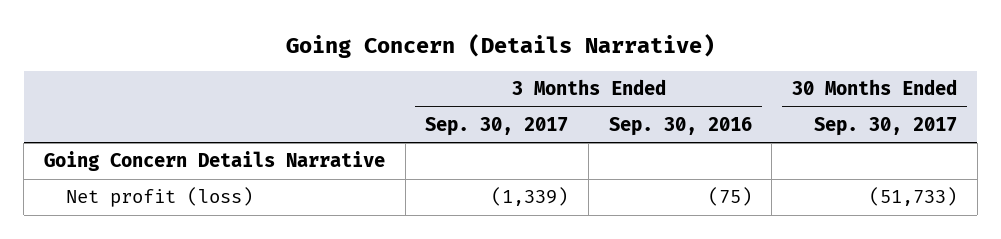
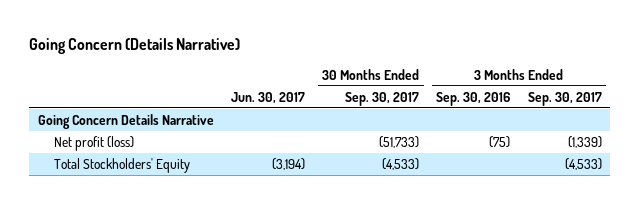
none -> [231,91,306,104] Jun. 30, 2017
none -> [54,157,191,173] Total Stockholders' Equity

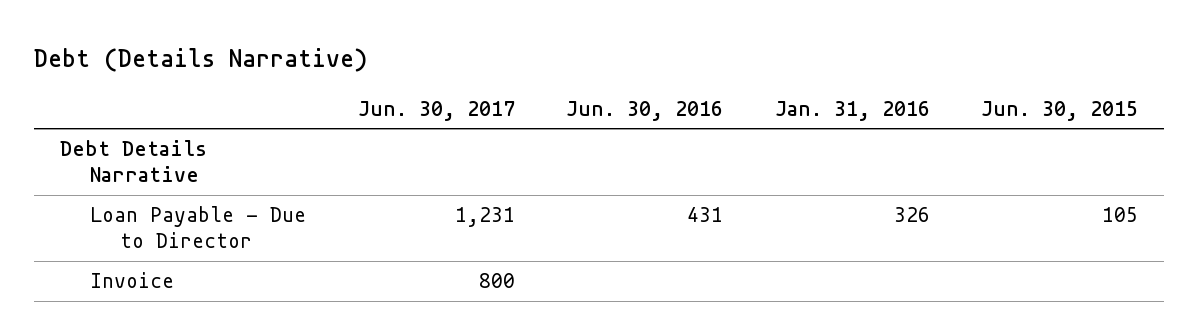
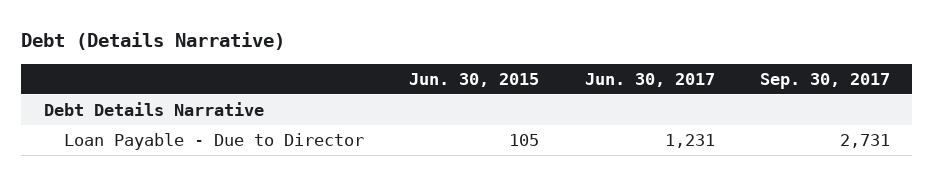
[566,100,724,121] Jun. 30, 2016 -> none
[774,100,930,121] Jan. 31, 2016 -> none
none -> [759,72,890,89] Sep. 30, 2017
[90,272,175,289] Invoice -> none

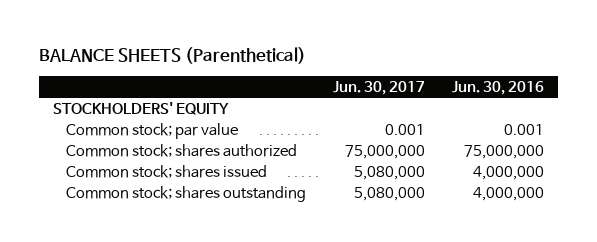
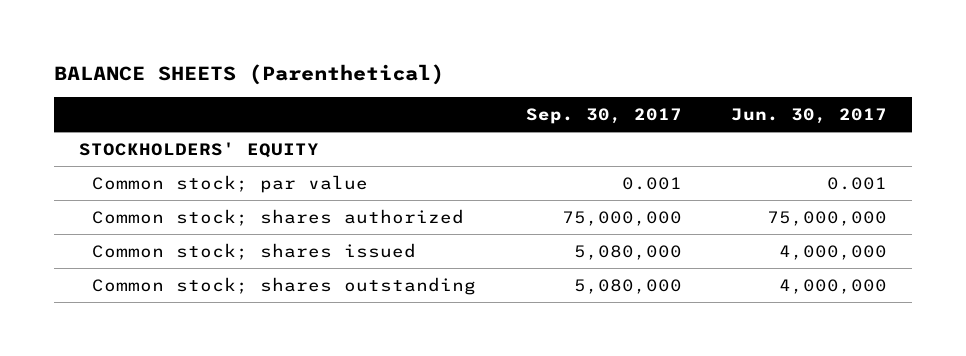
[452,80,545,95] Jun. 30, 2016 -> none
none -> [525,107,682,124] Sep. 30, 2017
[353,165,425,180] 5,080,000 -> [779,244,888,260] 4,000,000
[353,186,425,201] 5,080,000 -> [779,278,888,294] 4,000,000

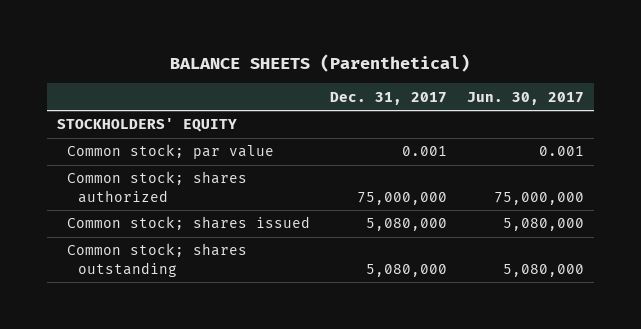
[525,107,682,124] Sep. 30, 2017 -> none
none -> [330,91,448,105] Dec. 31, 2017
[779,244,888,260] 4,000,000 -> [503,218,585,232] 5,080,000
[779,278,888,294] 4,000,000 -> [503,263,585,277] 5,080,000

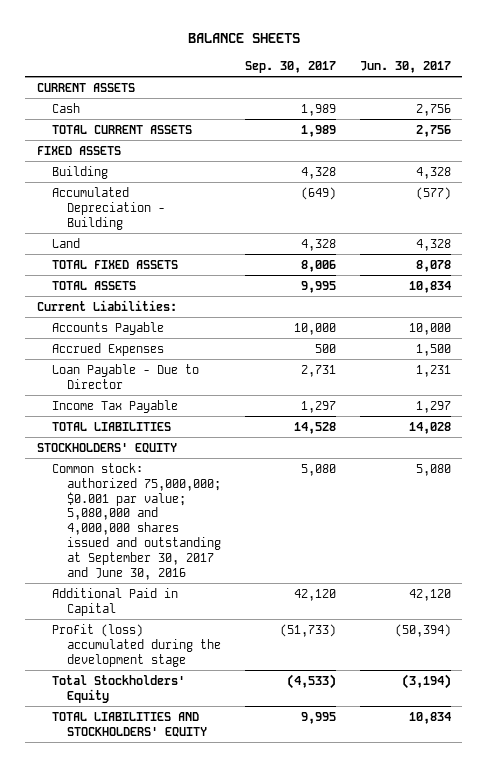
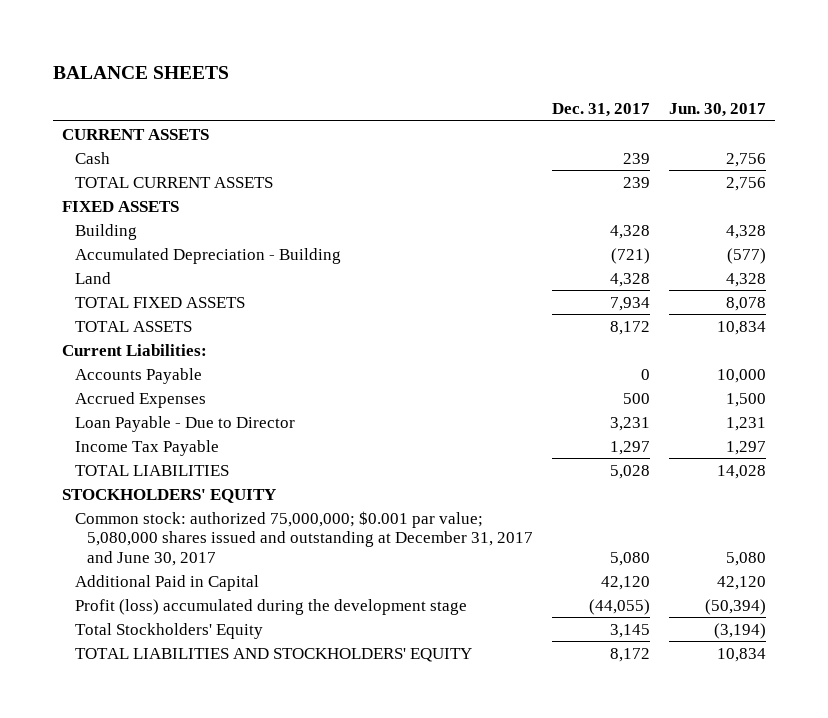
[244,61,336,74] Sep. 30, 2017 -> none
none -> [551,102,650,117] Dec. 31, 2017
[51,462,221,580] Common stock: authorized 75,000,000; $0.001 par value; 5,080,000 and 4,000,000 shares issued and outstanding at September 30, 2017 and June 30, 2016 -> [74,510,534,566] Common stock: authorized 75,000,000; $0.001 par value; 5,080,000 shares issued and outstanding at December 31, 2017 and June 30, 2017

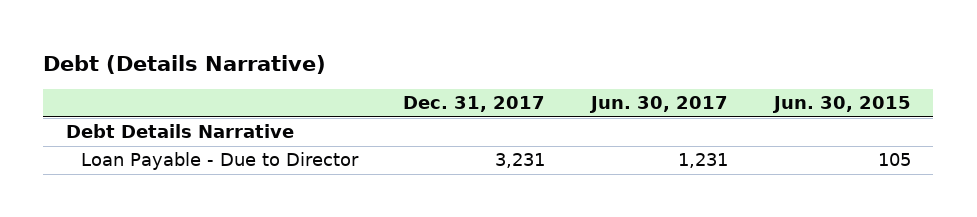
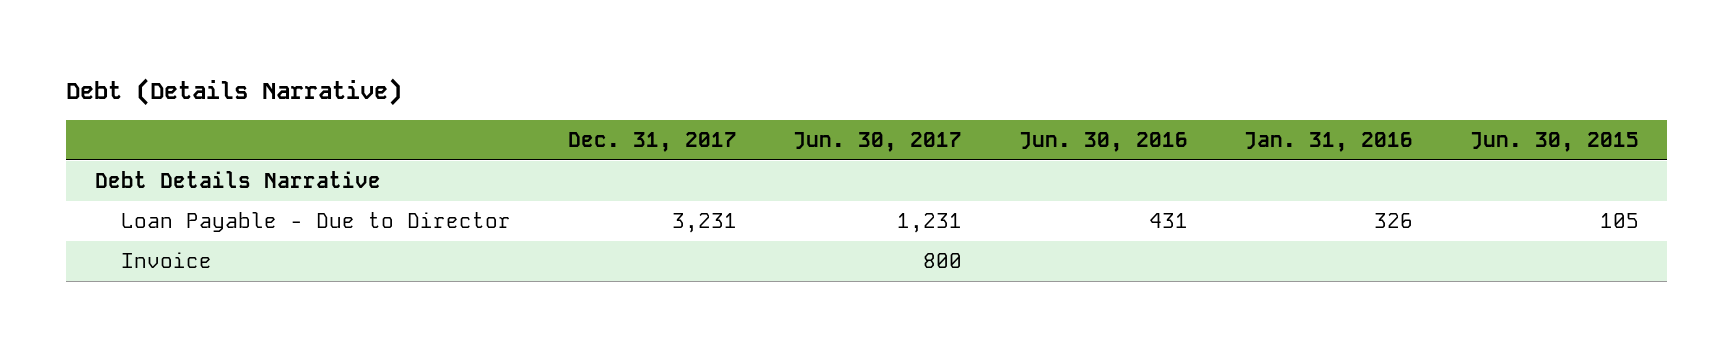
none -> [1018,132,1188,153] Jun. 30, 2016
none -> [1244,132,1414,153] Jan. 31, 2016
none -> [121,252,213,269] Invoice

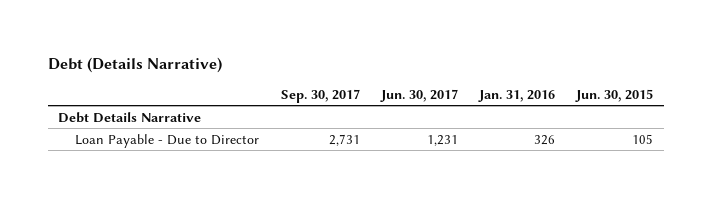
[567,132,737,153] Dec. 31, 2017 -> none
[1018,132,1188,153] Jun. 30, 2016 -> none
none -> [280,88,360,103] Sep. 30, 2017
[121,252,213,269] Invoice -> none

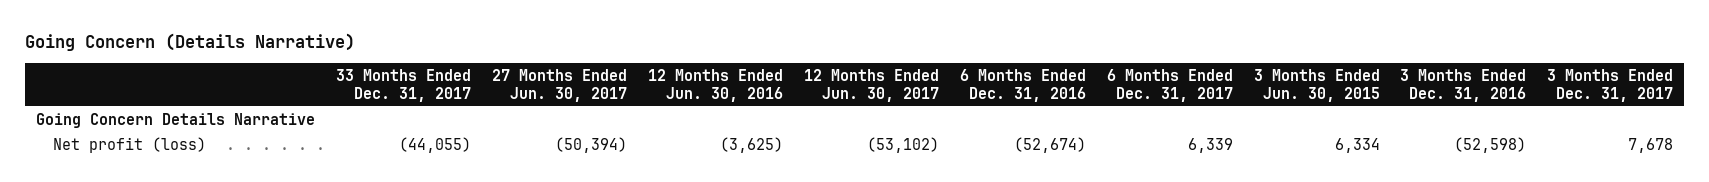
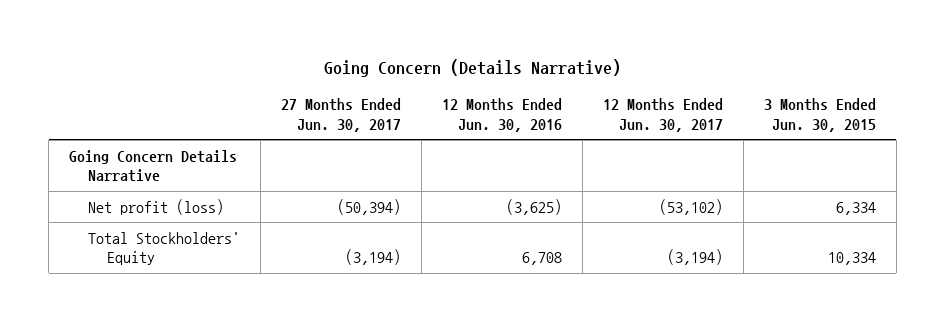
[335,69,471,102] 33 Months Ended Dec. 31, 2017 -> none
[959,69,1086,102] 6 Months Ended Dec. 31, 2016 -> none
[1106,69,1233,102] 6 Months Ended Dec. 31, 2017 -> none
[1400,69,1527,102] 3 Months Ended Dec. 31, 2016 -> none
[1547,69,1674,102] 3 Months Ended Dec. 31, 2017 -> none
none -> [88,231,241,266] Total Stockholders' Equity

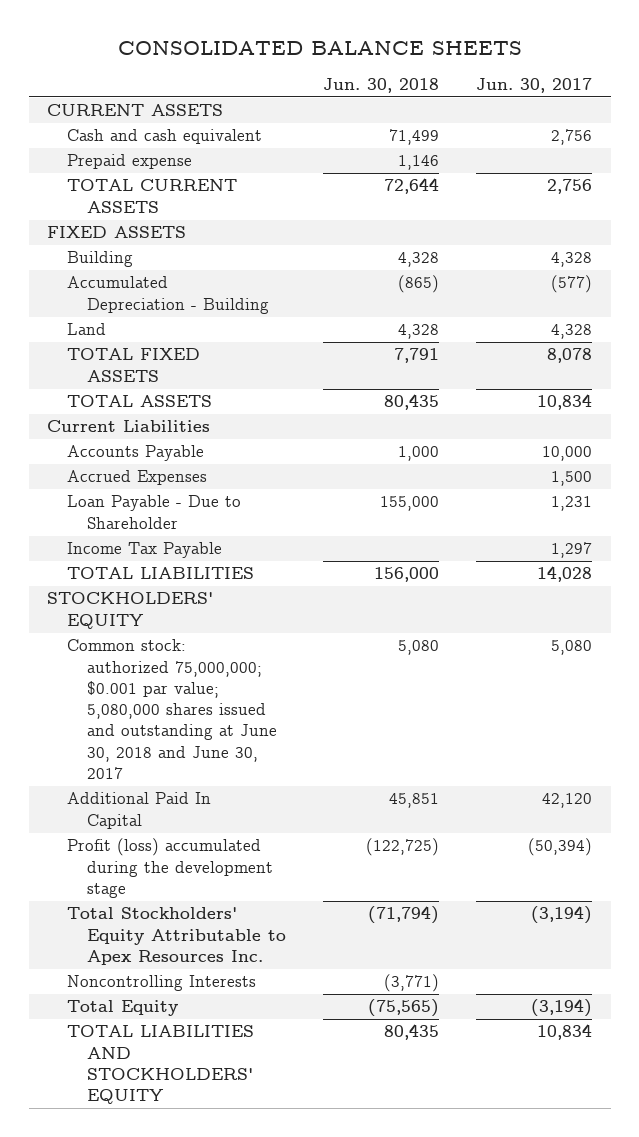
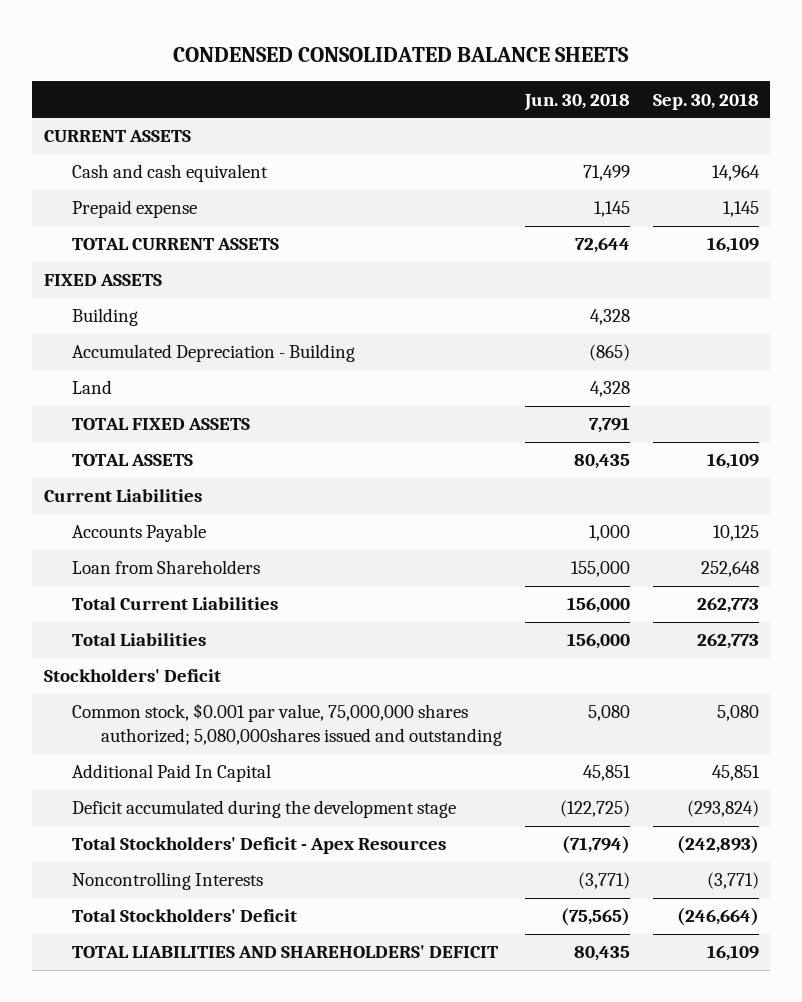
[117,40,522,55] CONSOLIDATED BALANCE SHEETS -> [173,47,630,63] CONDENSED CONSOLIDATED BALANCE SHEETS
[476,77,593,93] Jun. 30, 2017 -> none
none -> [652,92,759,110] Sep. 30, 2018
[398,155,440,171] 1,146 -> [593,201,630,218] 1,145
[67,470,208,486] Accrued Expenses -> none
[67,542,223,559] Income Tax Payable -> none
[67,495,242,529] Loan Payable - Due to Shareholder -> [72,560,261,575] Loan from Shareholders
none -> [72,597,279,611] Total Current Liabilities
[67,567,255,580] TOTAL LIABILITIES -> [72,633,207,647] Total Liabilities
[47,592,214,629] STOCKHOLDERS' EQUITY -> [43,669,221,683] Stockholders' Deficit
[67,639,278,780] Common stock: authorized 75,000,000; $0.001 par value; 5,080,000 shares issued and outstanding at June 30, 2018 and June 30, 2017 -> [72,703,502,747] Common stock, $0.001 par value, 75,000,000 shares authorized; 5,080,000shares issued and outstanding
[67,838,274,898] Profit (loss) accumulated during the development stage -> [72,800,457,819] Deficit accumulated during the development stage
[67,907,287,965] Total Stockholders' Equity Attributable to Apex Resources Inc. -> [72,837,447,855] Total Stockholders' Deficit - Apex Resources
[67,1000,179,1017] Total Equity -> [72,909,298,923] Total Stockholders' Deficit
[67,1025,255,1105] TOTAL LIABILITIES AND STOCKHOLDERS' EQUITY -> [72,945,499,959] TOTAL LIABILITIES AND SHAREHOLDERS' DEFICIT

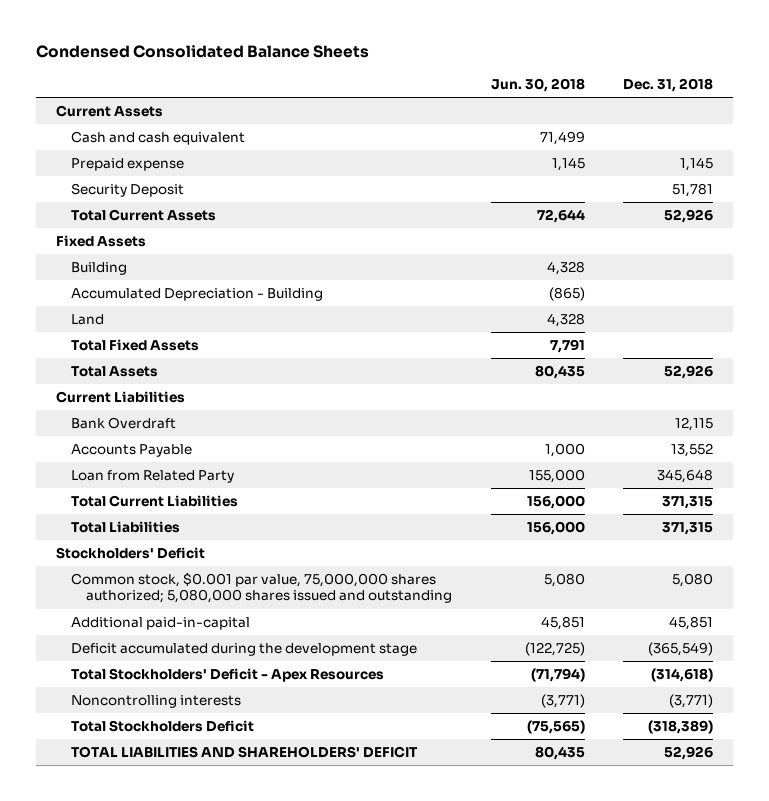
[173,47,630,63] CONDENSED CONSOLIDATED BALANCE SHEETS -> [36,45,370,59] Condensed Consolidated Balance Sheets
[652,92,759,110] Sep. 30, 2018 -> none
none -> [623,78,714,93] Dec. 31, 2018
[43,130,191,143] CURRENT ASSETS -> [55,105,163,118] Current Assets
none -> [70,183,184,198] Security Deposit
[72,238,280,251] TOTAL CURRENT ASSETS -> [70,209,216,222] Total Current Assets
[43,274,162,287] FIXED ASSETS -> [55,235,146,248] Fixed Assets
[72,418,251,431] TOTAL FIXED ASSETS -> [70,339,199,352] Total Fixed Assets
[72,454,194,467] TOTAL ASSETS -> [70,366,158,378] Total Assets
none -> [70,417,176,430] Bank Overdraft
[72,560,261,575] Loan from Shareholders -> [70,470,234,484] Loan from Related Party
[72,703,502,747] Common stock, $0.001 par value, 75,000,000 shares authorized; 5,080,000shares issued and outstanding -> [70,572,453,604] Common stock, $0.001 par value, 75,000,000 shares authorized; 5,080,000 shares issued and outstanding
[72,764,272,783] Additional Paid In Capital -> [70,617,250,631] Additional paid-in-capital
[72,872,264,891] Noncontrolling Interests -> [70,695,241,709] Noncontrolling interests
[72,909,298,923] Total Stockholders' Deficit -> [70,720,254,733] Total Stockholders Deficit

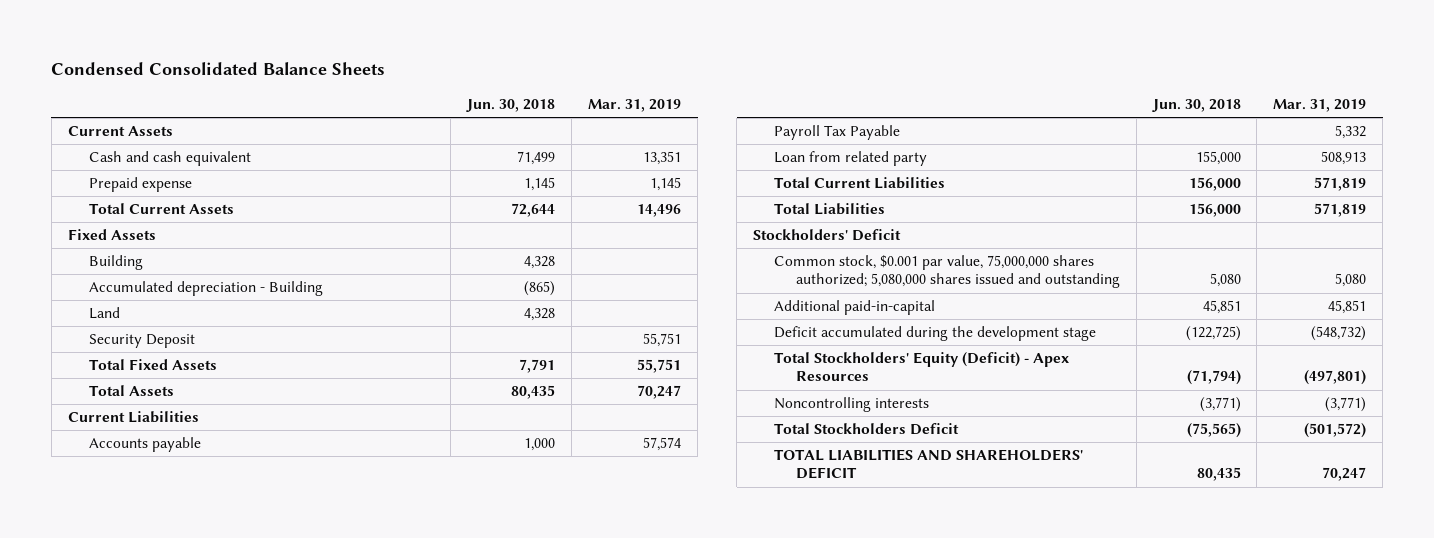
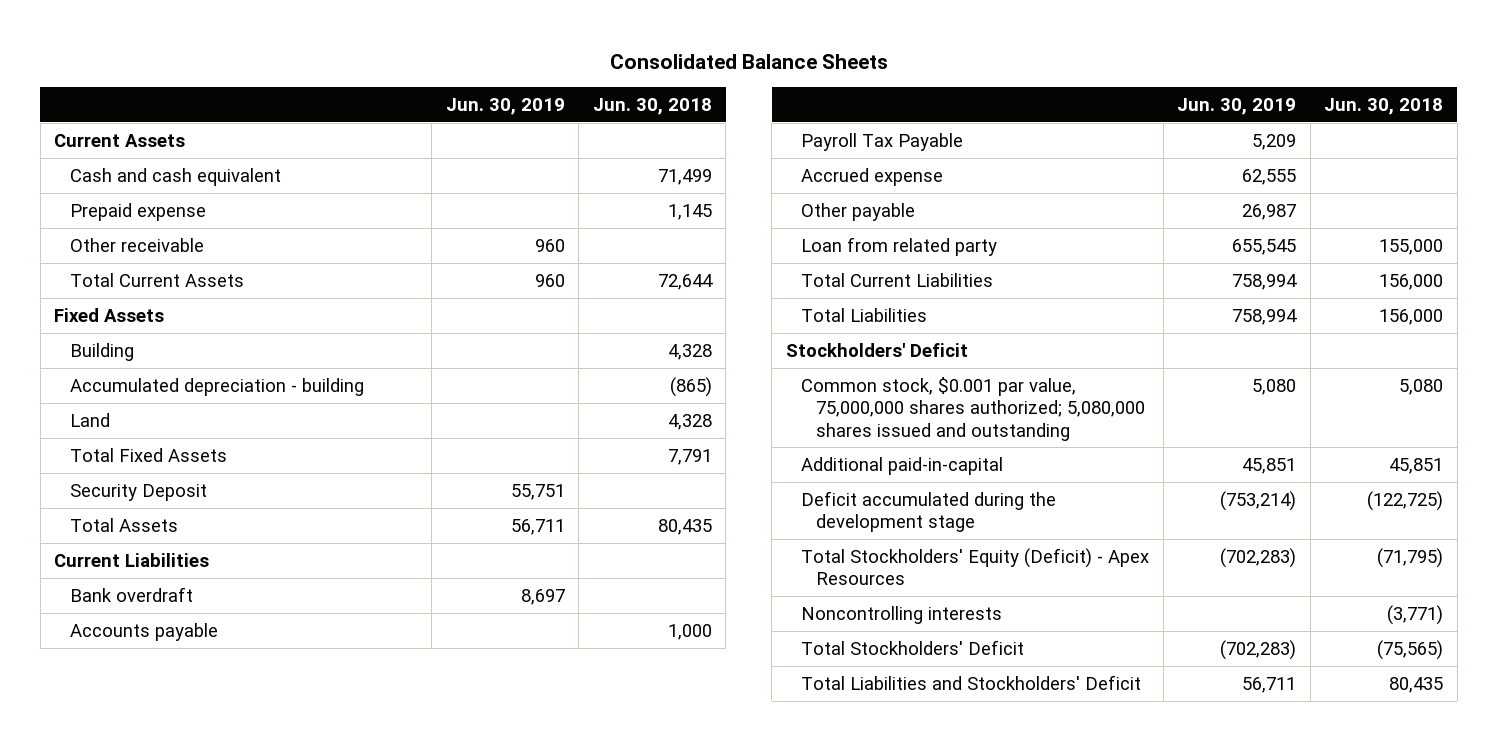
[51,62,386,76] Condensed Consolidated Balance Sheets -> [609,53,888,69] Consolidated Balance Sheets
[588,99,682,113] Mar. 31, 2019 -> none
none -> [445,98,565,116] Jun. 30, 2019
none -> [69,237,204,252] Other receivable
[89,281,324,297] Accumulated depreciation - Building -> [69,377,364,396] Accumulated depreciation - building
[89,334,196,349] Security Deposit -> [69,483,207,501] Security Deposit
none -> [69,586,193,602] Bank overdraft
none -> [801,167,944,186] Accrued expense
none -> [801,202,916,221] Other payable
[1186,370,1241,386] (71,794) -> [1377,547,1444,568] (71,795)
[774,423,960,436] Total Stockholders Deficit -> [801,639,1025,655] Total Stockholders' Deficit
[774,449,1084,480] TOTAL LIABILITIES AND SHAREHOLDERS' DEFICIT -> [801,674,1142,690] Total Liabilities and Stockholders' Deficit

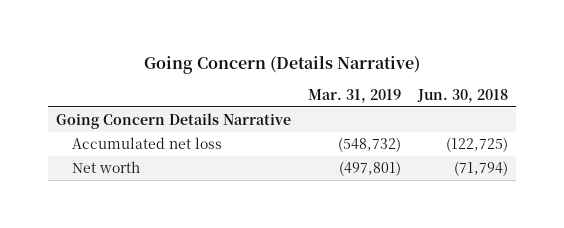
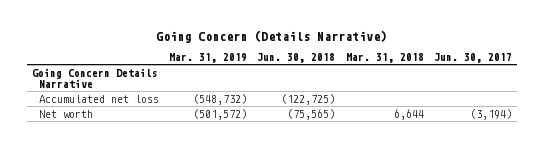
none -> [345,53,424,64] Mar. 31, 2018
none -> [433,53,512,64] Jun. 30, 2017
[338,161,401,177] (497,801) -> [193,108,248,120] (501,572)
[453,161,508,177] (71,794) -> [287,108,336,120] (75,565)

